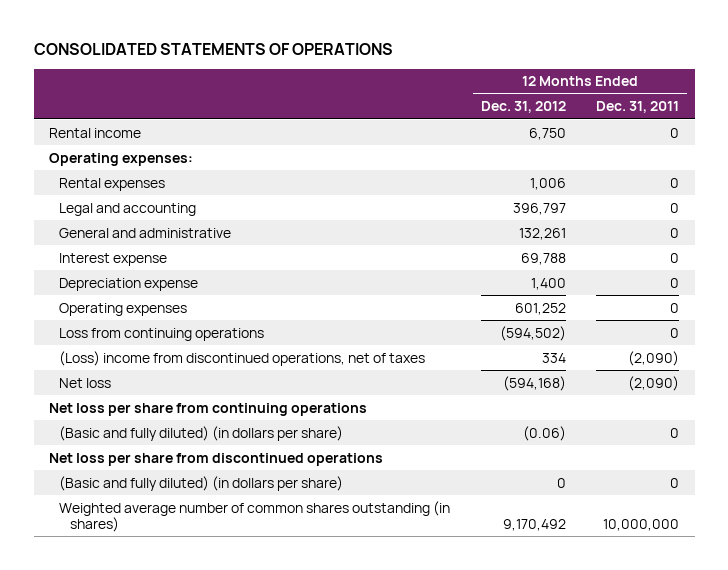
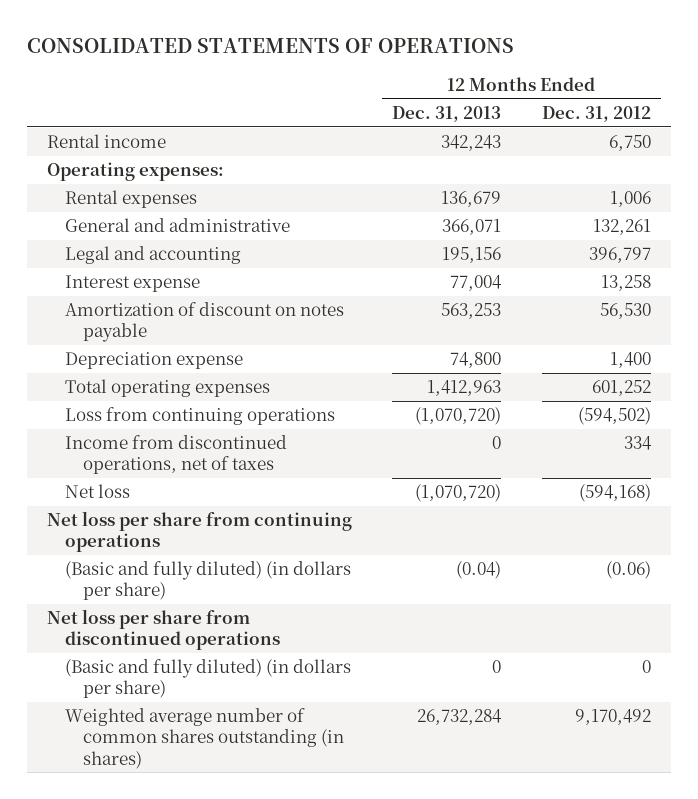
[596,101,680,114] Dec. 31, 2011 -> none
none -> [392,105,502,122] Dec. 31, 2013
[59,202,197,216] Legal and accounting -> [65,246,242,265] Legal and accounting
[520,252,566,265] 69,788 -> [600,275,651,292] 13,258
none -> [65,302,345,343] Amortization of discount on notes payable
[59,302,188,316] Operating expenses -> [65,379,271,398] Total operating expenses
[59,350,426,366] (Loss) income from discontinued operations, net of taxes -> [65,435,288,475] Income from discontinued operations, net of taxes

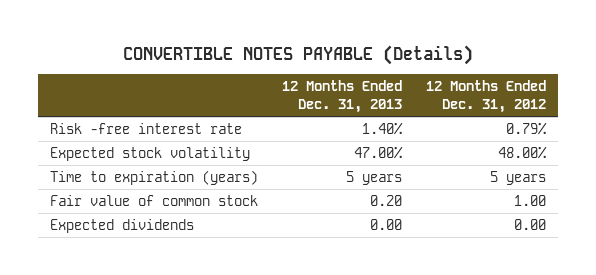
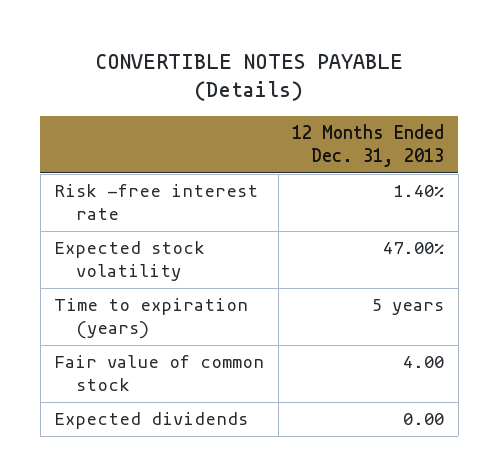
[425,79,546,114] 12 Months Ended Dec. 31, 2012 -> none
[369,194,402,206] 0.20 -> [403,356,445,369] 4.00

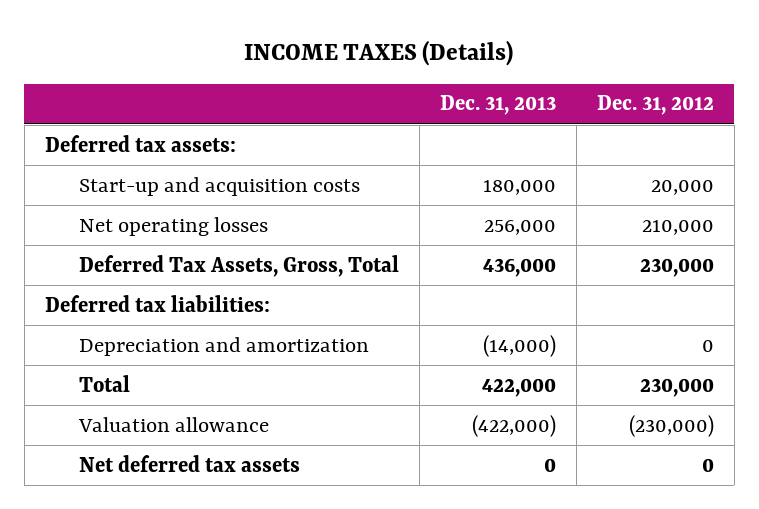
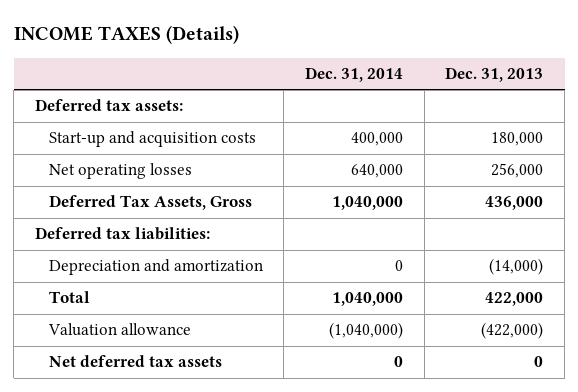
[597,95,715,116] Dec. 31, 2012 -> none
none -> [305,66,404,82] Dec. 31, 2014
[79,254,400,277] Deferred Tax Assets, Gross, Total -> [48,195,252,211] Deferred Tax Assets, Gross

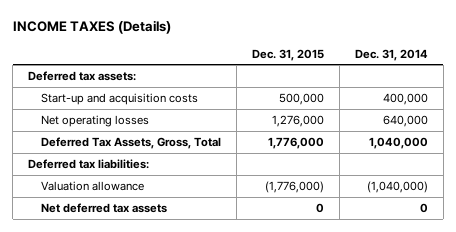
[445,66,544,82] Dec. 31, 2013 -> none
none -> [251,48,324,61] Dec. 31, 2015
[48,195,252,211] Deferred Tax Assets, Gross -> [40,137,221,150] Deferred Tax Assets, Gross, Total
[48,259,263,276] Depreciation and amortization -> none
[48,291,90,304] Total -> none

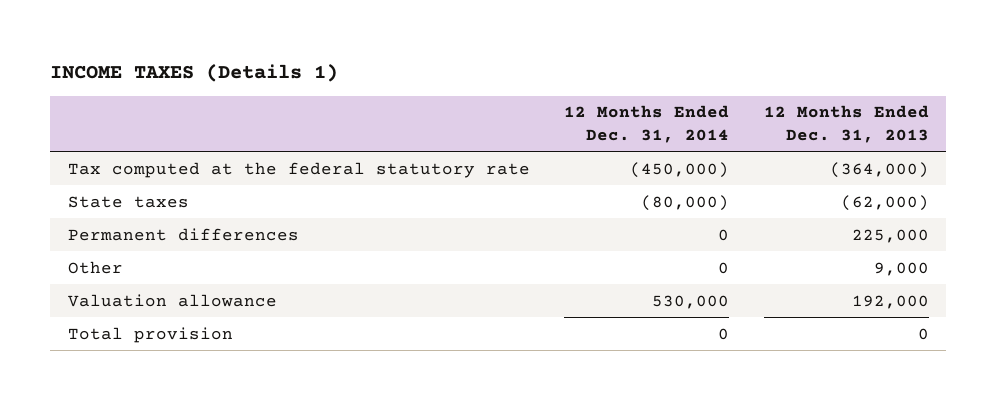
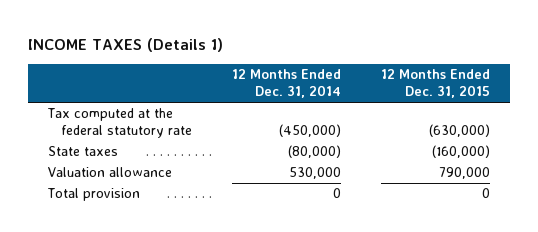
[763,105,929,143] 12 Months Ended Dec. 31, 2013 -> none
none -> [380,69,490,99] 12 Months Ended Dec. 31, 2015
[67,227,299,241] Permanent differences -> none
[67,260,123,274] Other -> none

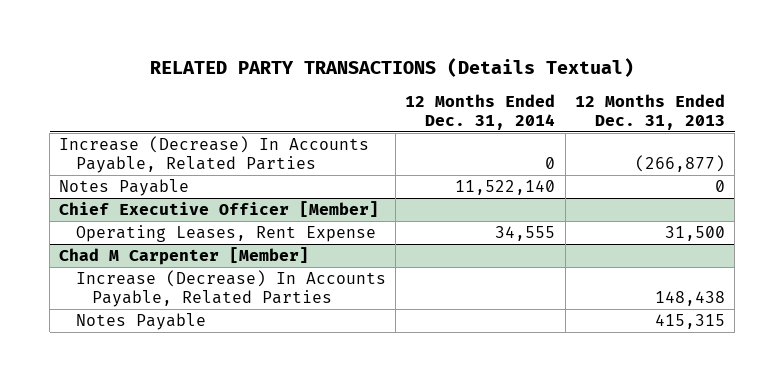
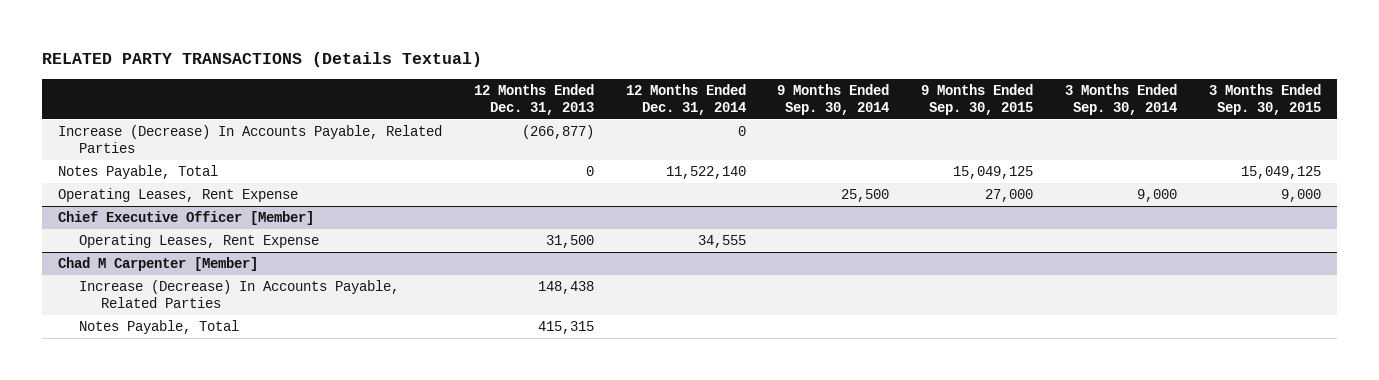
none -> [777,83,890,115] 9 Months Ended Sep. 30, 2014
none -> [921,83,1034,115] 9 Months Ended Sep. 30, 2015
none -> [1064,83,1177,115] 3 Months Ended Sep. 30, 2014
none -> [1208,83,1321,115] 3 Months Ended Sep. 30, 2015
[59,179,190,197] Notes Payable -> [58,165,219,180] Notes Payable, Total
none -> [58,188,299,203] Operating Leases, Rent Expense
[75,313,206,331] Notes Payable -> [79,320,240,335] Notes Payable, Total

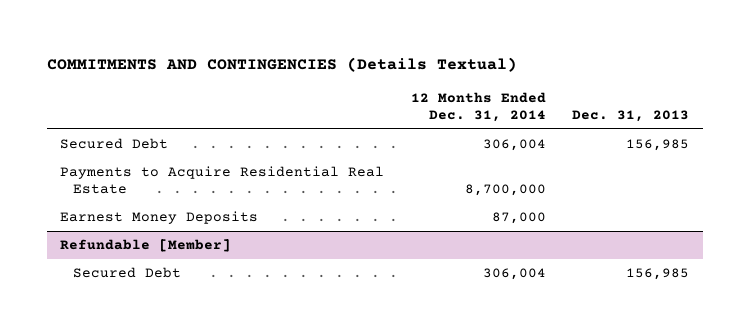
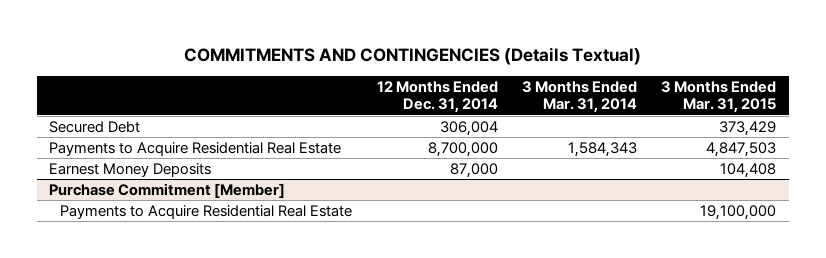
[572,109,690,122] Dec. 31, 2013 -> none
none -> [522,80,638,114] 3 Months Ended Mar. 31, 2014
none -> [661,80,777,114] 3 Months Ended Mar. 31, 2015
[60,238,232,252] Refundable [Member] -> none
[73,266,182,278] Secured Debt -> none
none -> [49,183,286,199] Purchase Commitment [Member]
none -> [60,205,353,220] Payments to Acquire Residential Real Estate

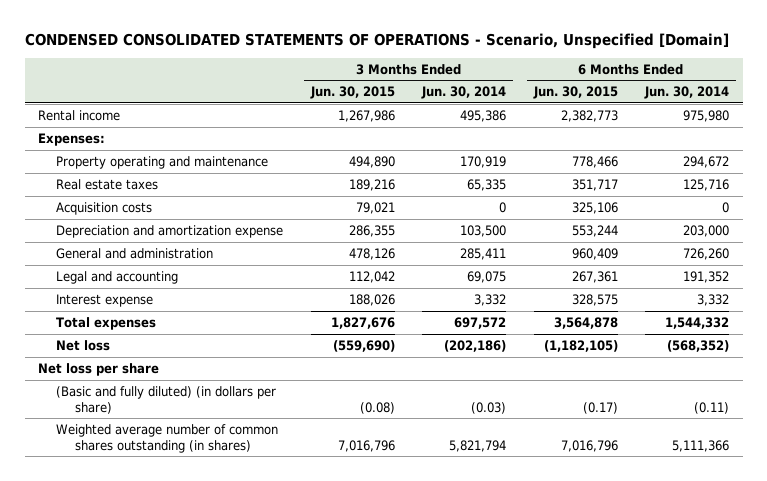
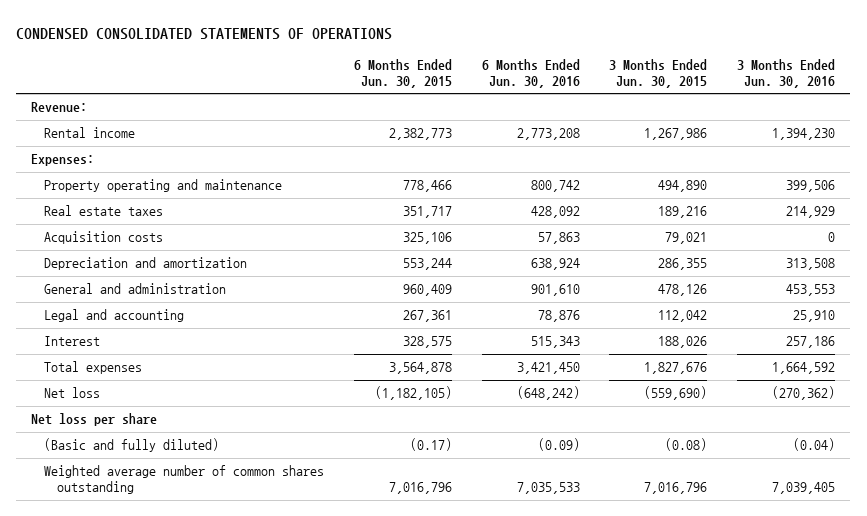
[24,32,729,49] CONDENSED CONSOLIDATED STATEMENTS OF OPERATIONS - Scenario, Unspecified [Domain] -> [16,27,393,40] CONDENSED CONSOLIDATED STATEMENTS OF OPERATIONS
[421,86,507,100] Jun. 30, 2014 -> none
[643,86,729,100] Jun. 30, 2014 -> none
none -> [481,58,580,88] 6 Months Ended Jun. 30, 2016
none -> [737,58,836,88] 3 Months Ended Jun. 30, 2016
none -> [31,102,88,113] Revenue:
[56,224,284,238] Depreciation and amortization expense -> [43,257,247,271] Depreciation and amortization
[56,293,154,307] Interest expense -> [43,336,100,347] Interest
[56,385,277,414] (Basic and fully diluted) (in dollars per share) -> [43,438,219,453] (Basic and fully diluted)
[56,423,279,453] Weighted average number of common shares outstanding (in shares) -> [43,465,324,495] Weighted average number of common shares outstanding

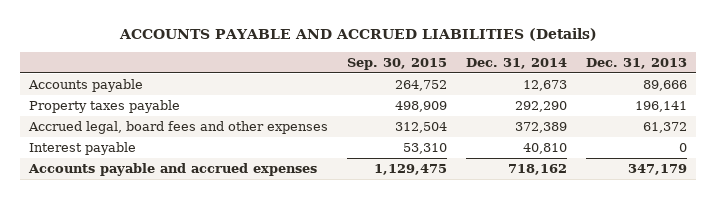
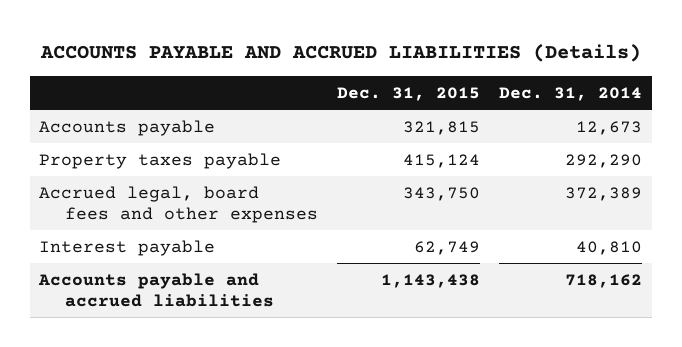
[347,57,448,70] Sep. 30, 2015 -> none
[585,57,687,69] Dec. 31, 2013 -> none
none -> [337,86,481,101] Dec. 31, 2015
[28,163,318,177] Accounts payable and accrued expenses -> [38,272,275,308] Accounts payable and accrued liabilities

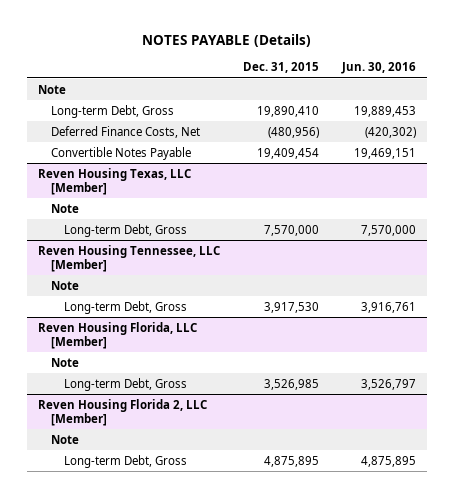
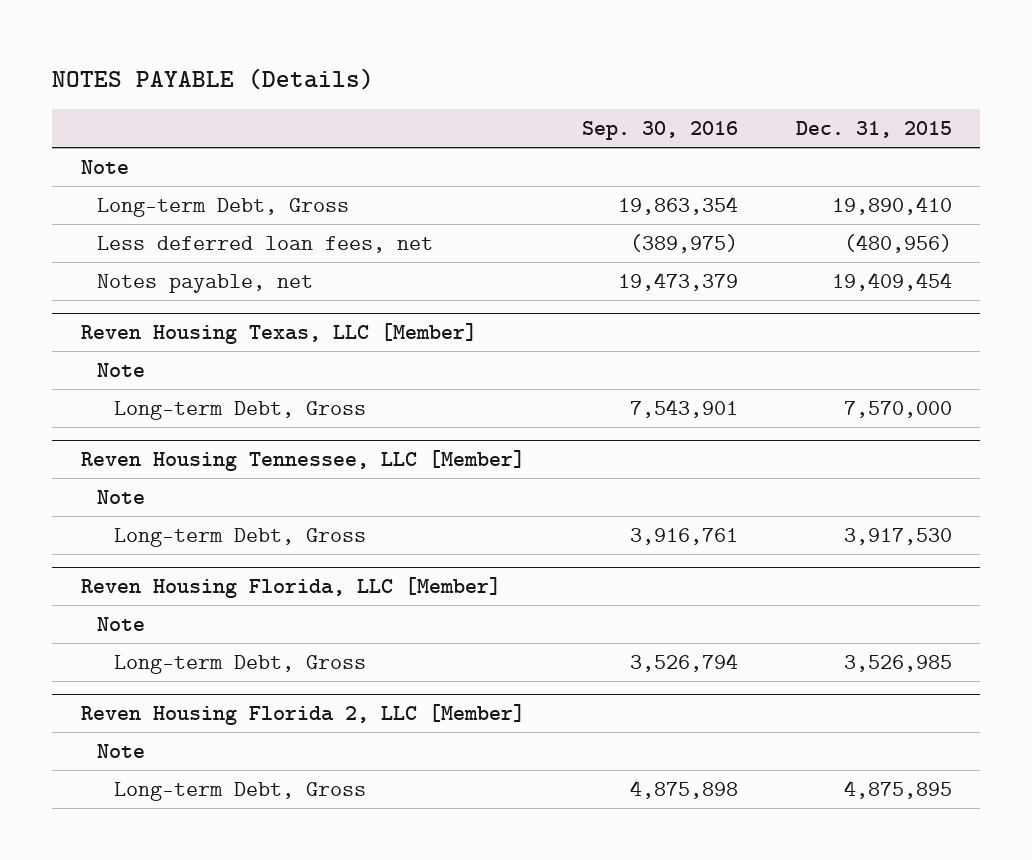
[340,62,416,75] Jun. 30, 2016 -> none
none -> [582,120,739,140] Sep. 30, 2016
[50,125,200,138] Deferred Finance Costs, Net -> [97,235,434,253] Less deferred loan fees, net
[50,146,191,160] Convertible Notes Payable -> [97,273,314,293] Notes payable, net

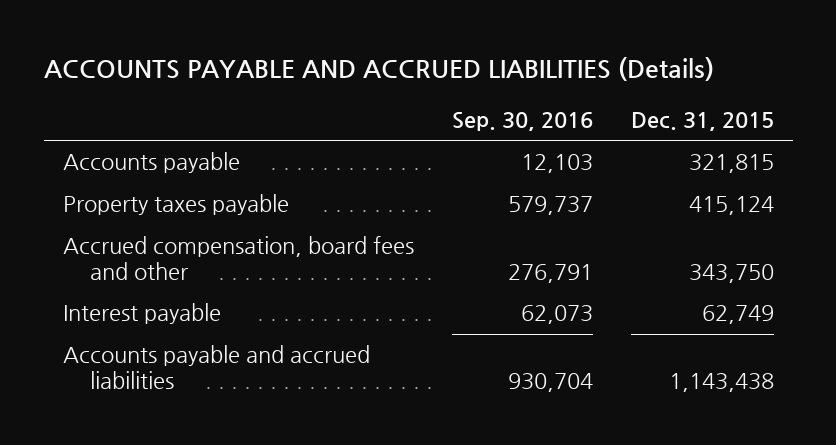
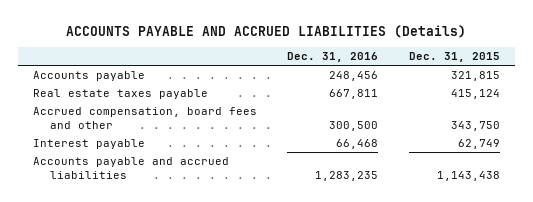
[451,111,593,131] Sep. 30, 2016 -> none
none -> [287,52,379,63] Dec. 31, 2016
[62,194,289,216] Property taxes payable -> [33,89,209,100] Real estate taxes payable

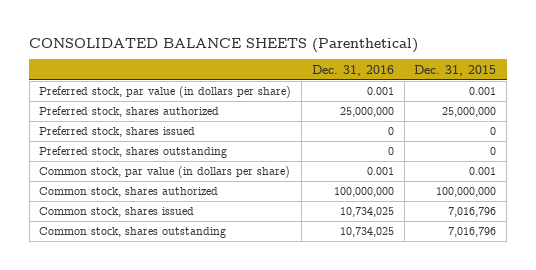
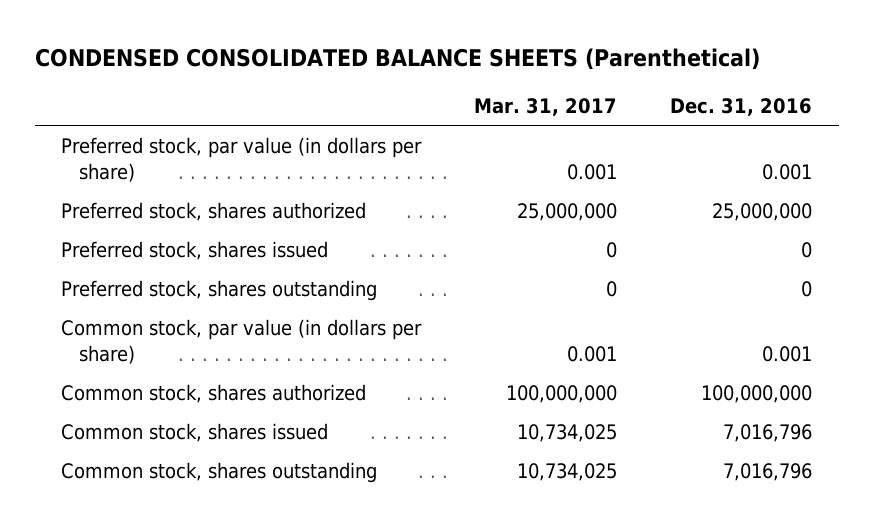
[29,37,419,53] CONSOLIDATED BALANCE SHEETS (Parenthetical) -> [34,48,760,71] CONDENSED CONSOLIDATED BALANCE SHEETS (Parenthetical)
[414,64,497,76] Dec. 31, 2015 -> none
none -> [474,98,618,117] Mar. 31, 2017
[339,207,394,218] 10,734,025 -> [723,423,813,442] 7,016,796
[339,227,394,238] 10,734,025 -> [723,462,813,481] 7,016,796

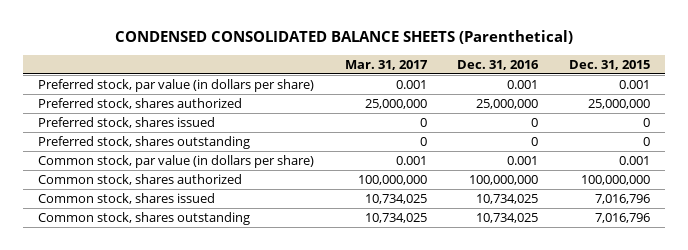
none -> [568,59,650,70] Dec. 31, 2015
[723,423,813,442] 7,016,796 -> [476,194,539,205] 10,734,025
[723,462,813,481] 7,016,796 -> [476,213,539,224] 10,734,025

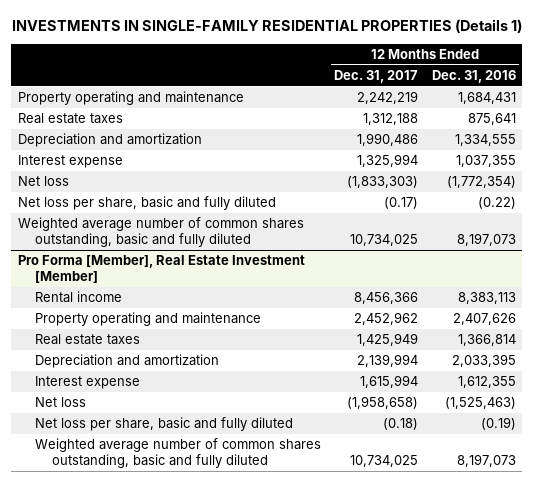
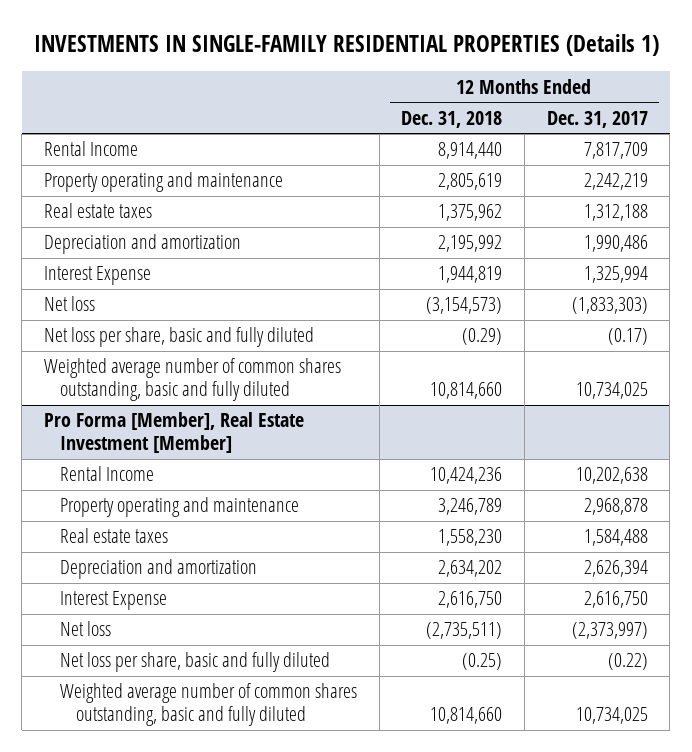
[431,70,516,84] Dec. 31, 2016 -> none
none -> [401,110,503,128] Dec. 31, 2018
none -> [43,141,138,157] Rental Income
[17,155,123,169] Interest expense -> [43,266,151,286] Interest Expense
[35,291,123,304] Rental income -> [59,466,154,482] Rental Income
[354,292,419,305] 8,456,366 -> [575,467,648,485] 10,202,638
[354,312,419,326] 2,452,962 -> [583,498,648,516] 2,968,878
[357,333,419,347] 1,425,949 -> [583,529,648,547] 1,584,488
[357,354,419,368] 2,139,994 -> [583,560,648,578] 2,626,394
[35,376,141,390] Interest expense -> [59,591,167,611] Interest Expense
[360,375,419,389] 1,615,994 -> [583,591,648,609] 2,616,750
[347,396,419,410] (1,958,658) -> [571,622,648,640] (2,373,997)
[383,418,419,431] (0.18) -> [607,653,648,671] (0.22)

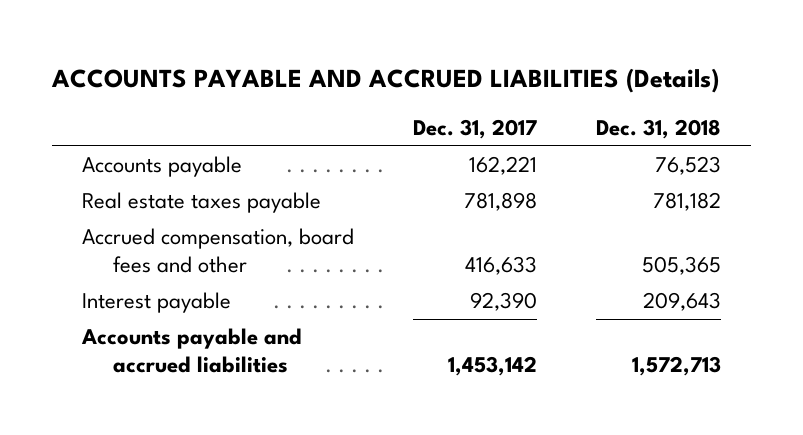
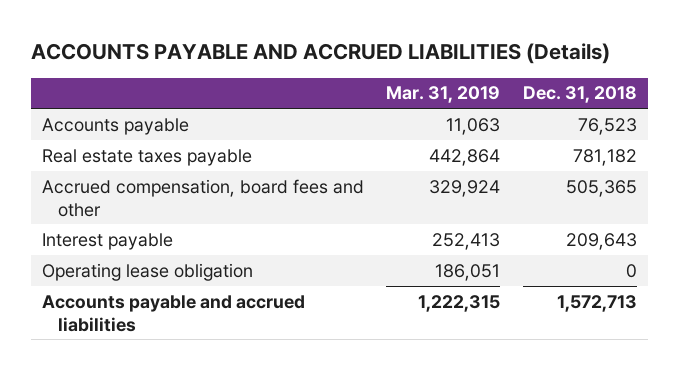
[413,119,538,140] Dec. 31, 2017 -> none
none -> [386,86,501,104] Mar. 31, 2019
none -> [42,262,254,281] Operating lease obligation

